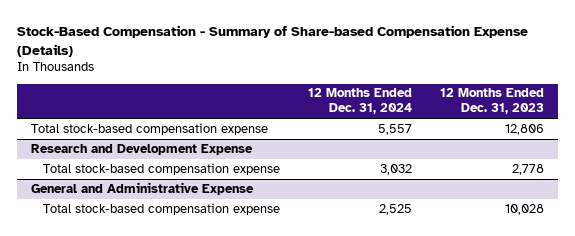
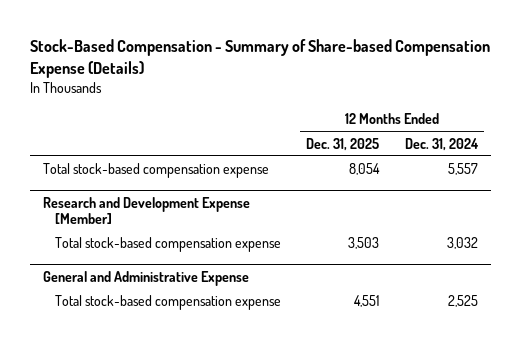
[440,88,545,115] 12 Months Ended Dec. 31, 2023 -> none
none -> [306,137,380,151] Dec. 31, 2025
[30,143,253,155] Research and Development Expense -> [42,196,250,224] Research and Development Expense [Member]

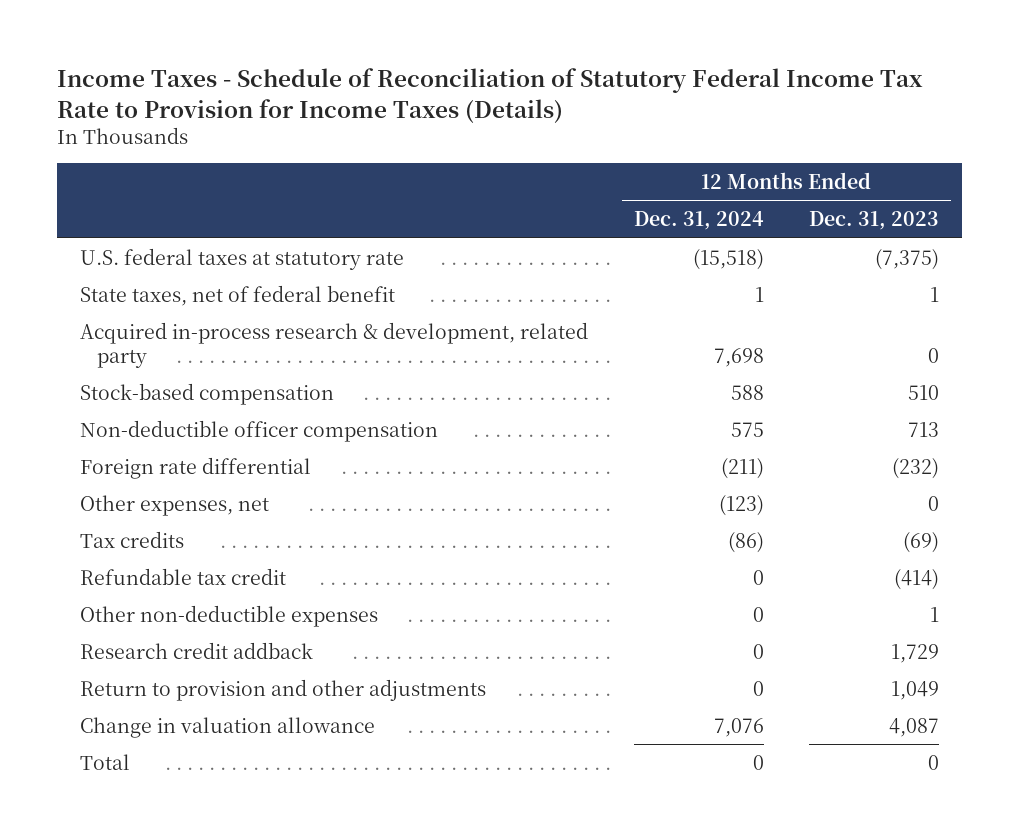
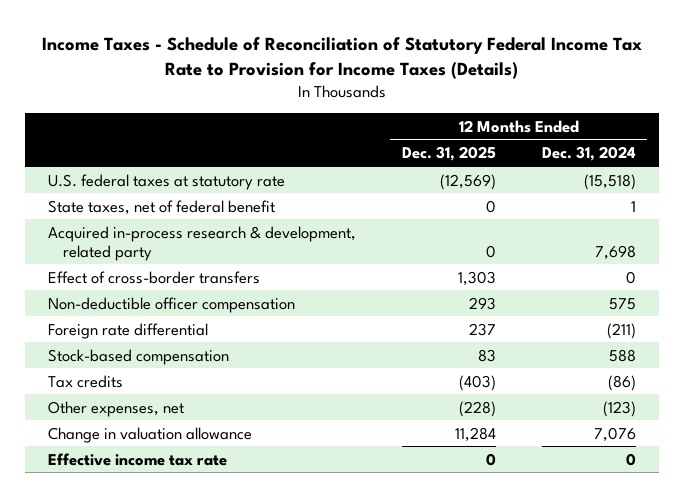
[809,211,940,231] Dec. 31, 2023 -> none
none -> [401,146,496,162] Dec. 31, 2025
none -> [47,270,260,284] Effect of cross-border transfers
[79,382,334,405] Stock-based compensation -> [47,348,229,365] Stock-based compensation
[79,567,286,585] Refundable tax credit -> none
[79,604,378,627] Other non-deductible expenses -> none
[79,641,313,659] Research credit addback -> none
[79,678,486,701] Return to provision and other adjustments -> none
[79,494,269,516] Other expenses, net -> [47,400,184,417] Other expenses, net
[79,753,130,770] Total -> [47,452,227,466] Effective income tax rate

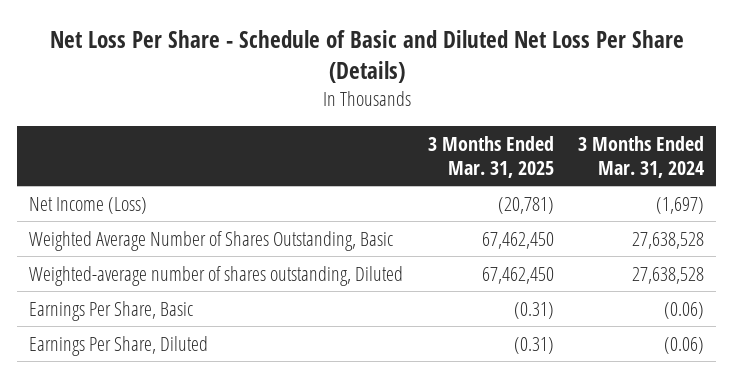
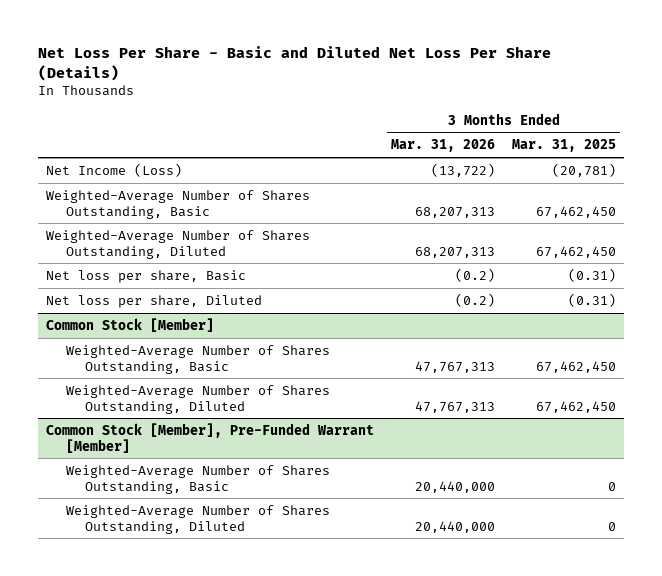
[49,30,684,84] Net Loss Per Share - Schedule of Basic and Diluted Net Loss Per Share (Details) -> [38,45,552,81] Net Loss Per Share - Basic and Diluted Net Loss Per Share (Details)
[578,135,705,178] 3 Months Ended Mar. 31, 2024 -> none
none -> [391,139,496,153] Mar. 31, 2026
[29,230,394,251] Weighted Average Number of Shares Outstanding, Basic -> [46,189,311,219] Weighted-Average Number of Shares Outstanding, Basic
[29,265,404,286] Weighted-average number of shares outstanding, Diluted -> [46,229,311,259] Weighted-Average Number of Shares Outstanding, Diluted
[29,300,194,321] Earnings Per Share, Basic -> [46,269,247,283] Net loss per share, Basic
[29,335,209,356] Earnings Per Share, Diluted -> [46,294,263,308] Net loss per share, Diluted
none -> [46,317,215,332] Common Stock [Member]
none -> [65,344,330,374] Weighted-Average Number of Shares Outstanding, Basic
none -> [65,384,330,414] Weighted-Average Number of Shares Outstanding, Diluted
none -> [46,422,375,453] Common Stock [Member], Pre-Funded Warrant [Member]
none -> [65,464,330,494] Weighted-Average Number of Shares Outstanding, Basic
none -> [65,504,330,534] Weighted-Average Number of Shares Outstanding, Diluted

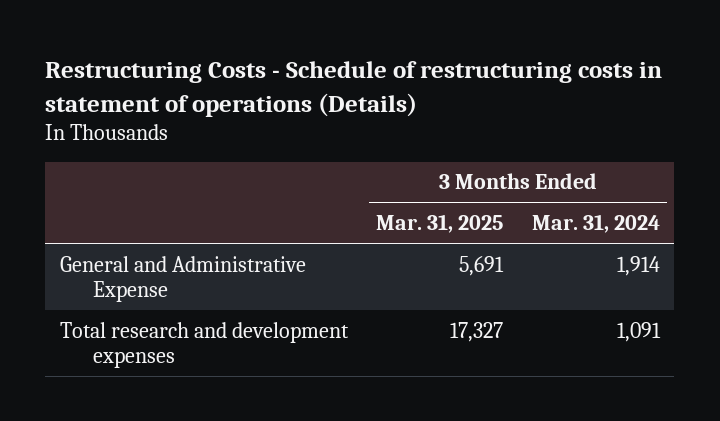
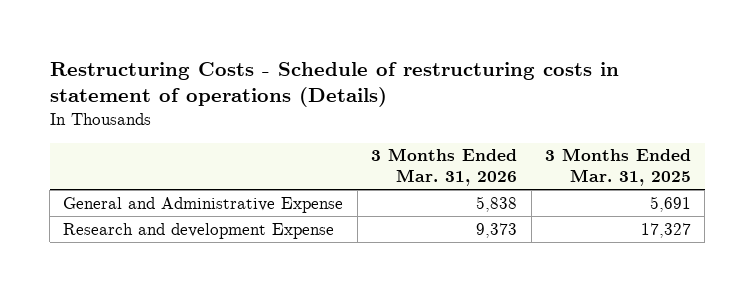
[532,214,661,234] Mar. 31, 2024 -> none
none -> [371,148,518,187] 3 Months Ended Mar. 31, 2026
[59,321,349,369] Total research and development expenses -> [63,222,335,239] Research and development Expense

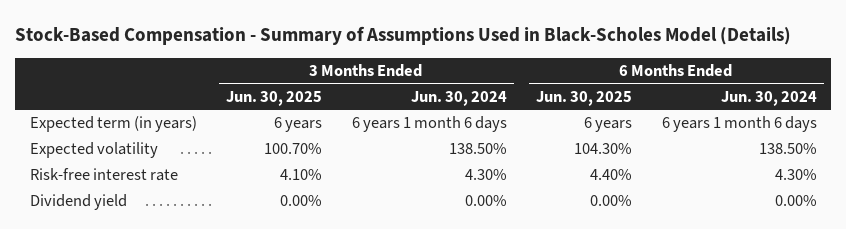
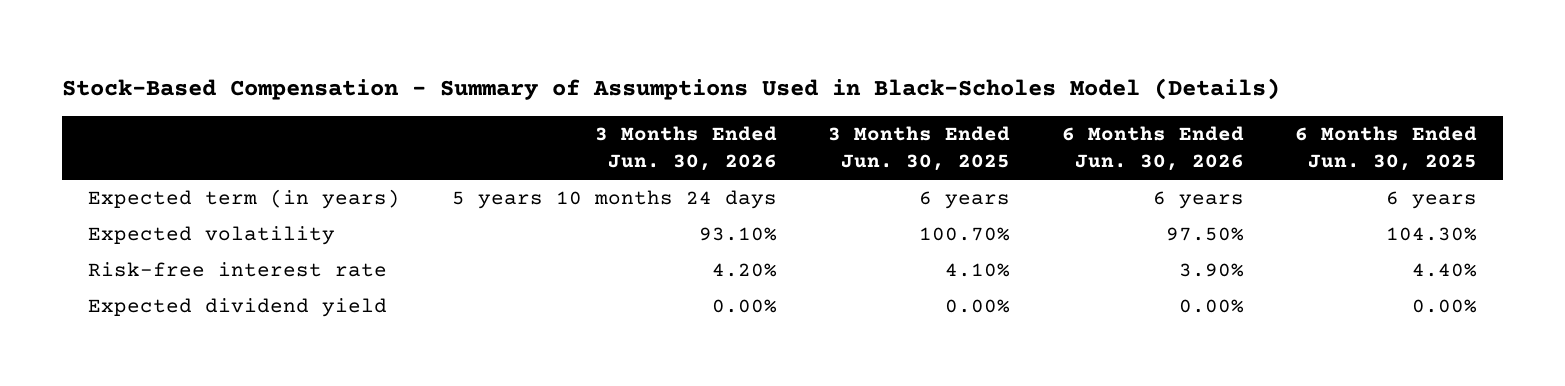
[410,90,507,106] Jun. 30, 2024 -> none
[720,90,817,106] Jun. 30, 2024 -> none
none -> [594,126,777,172] 3 Months Ended Jun. 30, 2026
none -> [1061,126,1244,172] 6 Months Ended Jun. 30, 2026
[29,194,127,211] Dividend yield -> [88,298,388,318] Expected dividend yield

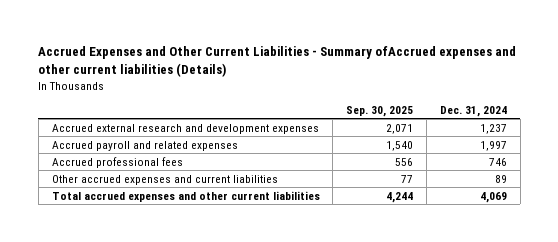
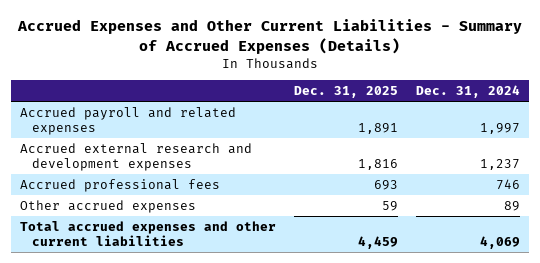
[38,46,517,78] Accrued Expenses and Other Current Liabilities - Summary ofAccrued expenses and other current liabilities (Details) -> [17,19,523,54] Accrued Expenses and Other Current Liabilities - Summary of Accrued Expenses (Details)
[346,105,414,117] Sep. 30, 2025 -> none
none -> [294,86,399,99] Dec. 31, 2025
[51,123,319,134] Accrued external research and development expenses -> [20,142,253,171] Accrued external research and development expenses
[51,174,278,185] Other accrued expenses and current liabilities -> [20,199,197,213] Other accrued expenses

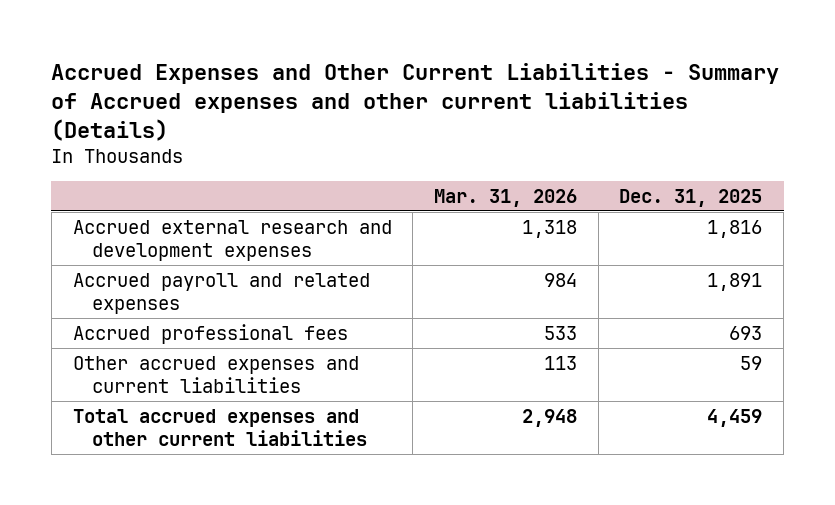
[17,19,523,54] Accrued Expenses and Other Current Liabilities - Summary of Accrued Expenses (Details) -> [51,63,780,141] Accrued Expenses and Other Current Liabilities - Summary of Accrued expenses and other current liabilities (Details)
[415,85,520,99] Dec. 31, 2024 -> none
none -> [433,188,577,207] Mar. 31, 2026
[20,106,237,135] Accrued payroll and related expenses -> [72,272,370,315] Accrued payroll and related expenses
[20,199,197,213] Other accrued expenses -> [72,355,359,394] Other accrued expenses and current liabilities

